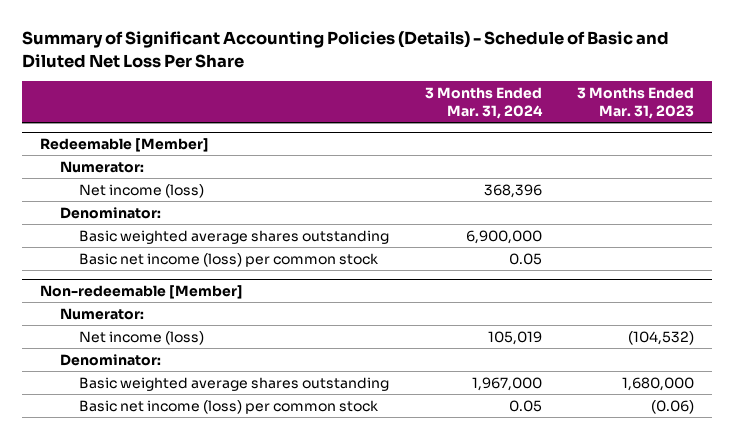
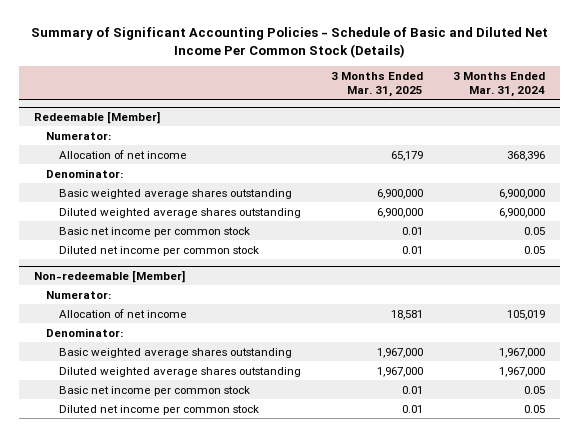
[22,31,670,68] Summary of Significant Accounting Policies (Details) - Schedule of Basic and Diluted Net Loss Per Share -> [30,26,548,58] Summary of Significant Accounting Policies - Schedule of Basic and Diluted Net Income Per Common Stock (Details)
[577,86,695,119] 3 Months Ended Mar. 31, 2023 -> none
none -> [330,71,423,98] 3 Months Ended Mar. 31, 2025
[79,183,205,198] Net income (loss) -> [58,149,187,159] Allocation of net income
none -> [58,207,301,218] Diluted weighted average shares outstanding
[79,252,379,267] Basic net income (loss) per common stock -> [58,226,250,237] Basic net income per common stock
none -> [58,245,259,256] Diluted net income per common stock
[79,330,205,345] Net income (loss) -> [58,308,187,318] Allocation of net income
none -> [58,366,301,377] Diluted weighted average shares outstanding
[79,399,379,414] Basic net income (loss) per common stock -> [58,385,250,396] Basic net income per common stock
none -> [58,404,259,415] Diluted net income per common stock

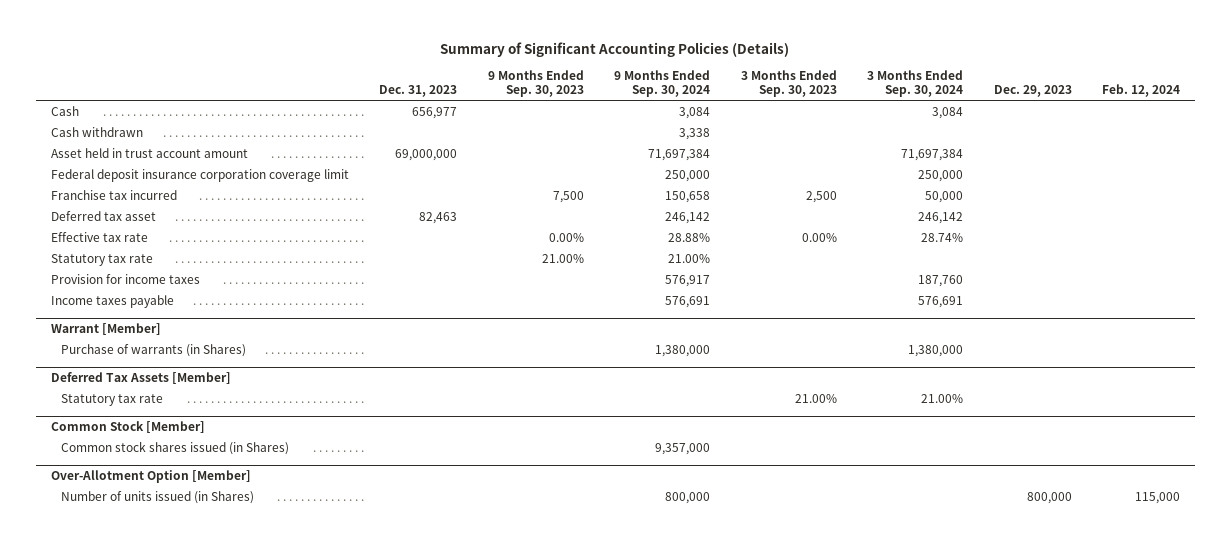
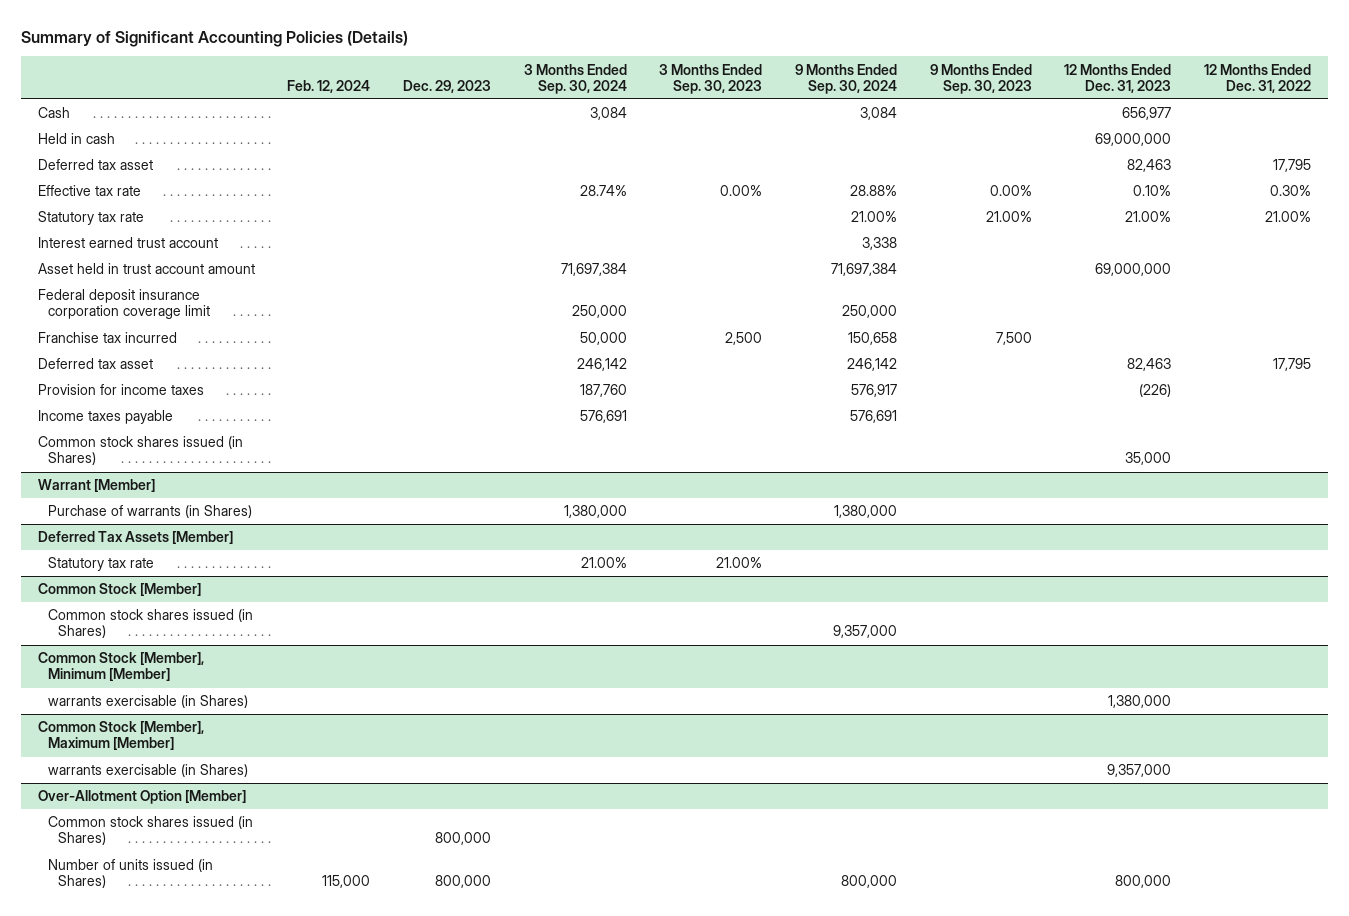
[379,85,458,98] Dec. 31, 2023 -> none
none -> [1064,63,1172,93] 12 Months Ended Dec. 31, 2023
none -> [1204,63,1312,93] 12 Months Ended Dec. 31, 2022
none -> [37,133,115,145] Held in cash
none -> [37,159,153,171] Deferred tax asset
[50,231,148,242] Effective tax rate -> [37,185,141,197] Effective tax rate
[50,253,153,266] Statutory tax rate -> [37,211,144,226] Statutory tax rate
[50,126,143,137] Cash withdrawn -> [37,237,218,249] Interest earned trust account
none -> [37,436,243,466] Common stock shares issued (in Shares)
none -> [37,652,204,682] Common Stock [Member], Minimum [Member]
none -> [47,695,248,709] warrants exercisable (in Shares)
none -> [37,721,204,751] Common Stock [Member], Maximum [Member]
none -> [47,764,248,778] warrants exercisable (in Shares)
none -> [47,816,253,846] Common stock shares issued (in Shares)

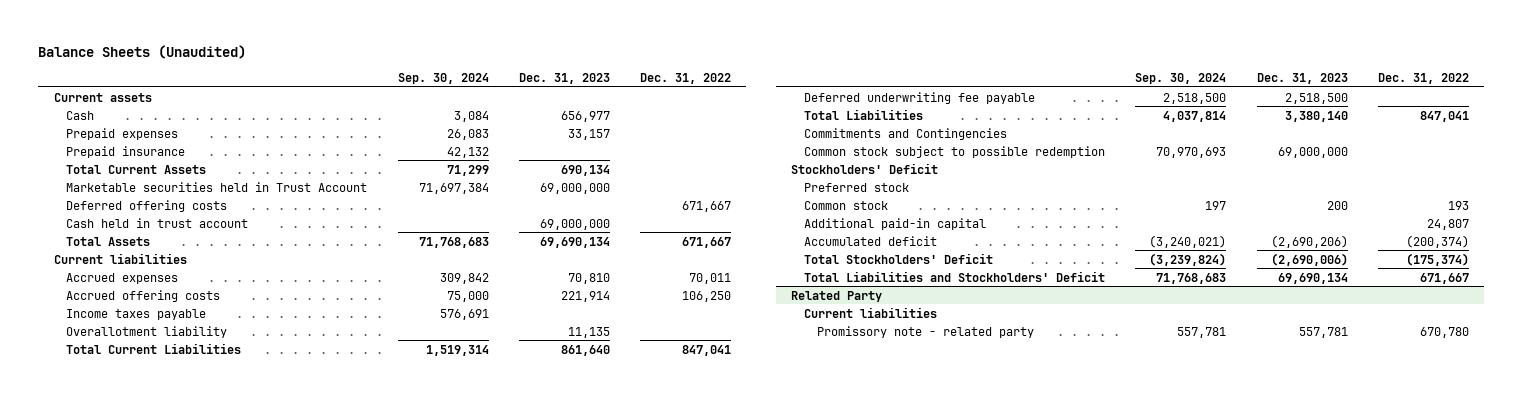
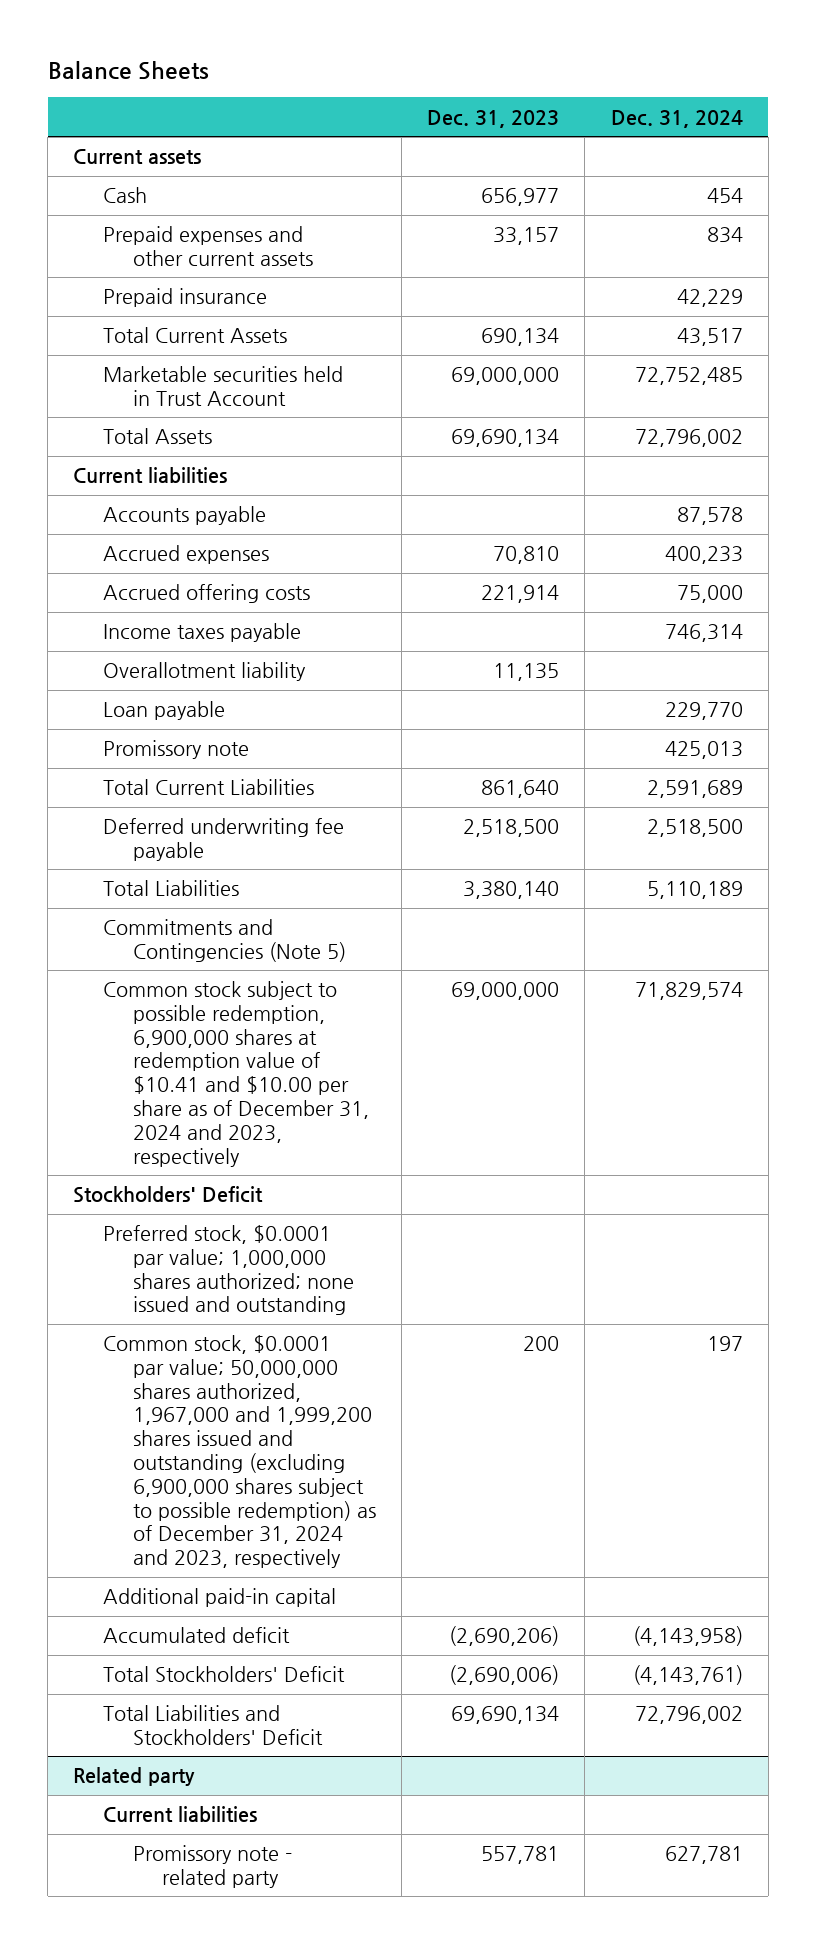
[38,44,247,59] Balance Sheets (Unaudited) -> [47,60,209,80] Balance Sheets
[397,73,489,85] Sep. 30, 2024 -> none
[640,73,732,85] Dec. 31, 2022 -> none
none -> [610,109,743,128] Dec. 31, 2024
[66,127,179,140] Prepaid expenses -> [103,226,313,266] Prepaid expenses and other current assets
[66,199,228,212] Deferred offering costs -> none
[66,217,249,228] Cash held in trust account -> none
none -> [103,506,267,526] Accounts payable
none -> [103,701,226,721] Loan payable
none -> [103,740,250,760] Promissory note
[803,127,1007,140] Commitments and Contingencies -> [103,919,346,962] Commitments and Contingencies (Note 5)
[803,145,1105,158] Common stock subject to possible redemption -> [103,981,369,1167] Common stock subject to possible redemption, 6,900,000 shares at redemption value of $10.41 and $10.00 per share as of December 31, 2024 and 2023, respectively
[803,182,909,192] Preferred stock -> [103,1225,354,1316] Preferred stock, $0.0001 par value; 1,000,000 shares authorized; none issued and outstanding
[803,200,888,210] Common stock -> [103,1335,376,1569] Common stock, $0.0001 par value; 50,000,000 shares authorized, 1,967,000 and 1,999,200 shares issued and outstanding (excluding 6,900,000 shares subject to possible redemption) as of December 31, 2024 and 2023, respectively
[791,290,883,302] Related Party -> [73,1767,196,1787] Related party

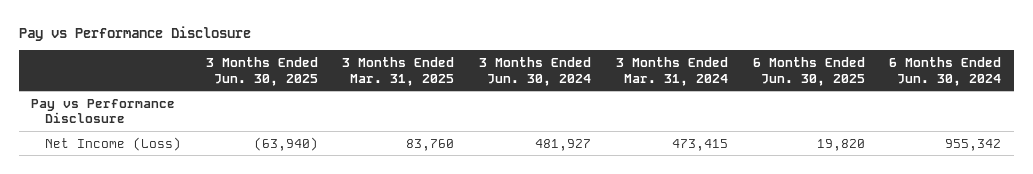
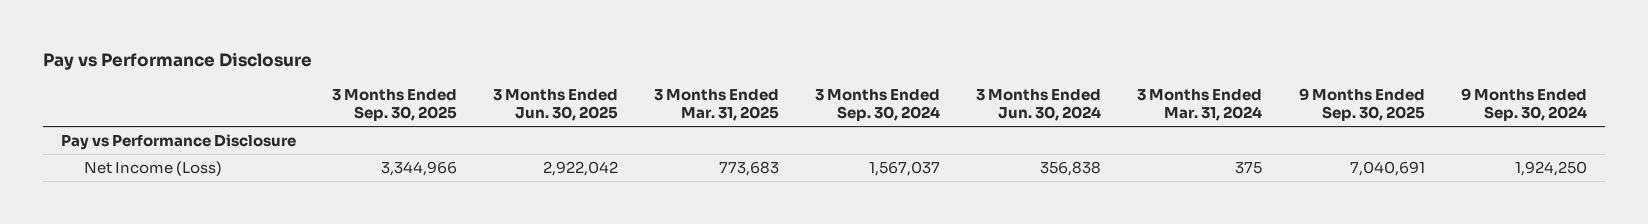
[752,56,865,86] 6 Months Ended Jun. 30, 2025 -> none
[889,56,1002,86] 6 Months Ended Jun. 30, 2024 -> none
none -> [332,89,458,121] 3 Months Ended Sep. 30, 2025
none -> [815,89,941,121] 3 Months Ended Sep. 30, 2024
none -> [1298,88,1425,121] 9 Months Ended Sep. 30, 2025
none -> [1460,88,1587,121] 9 Months Ended Sep. 30, 2024
[253,136,318,151] (63,940) -> [543,160,619,176] 2,922,042
[406,138,455,151] 83,760 -> [719,160,780,176] 773,683
[535,138,592,151] 481,927 -> [1040,160,1102,176] 356,838
[671,138,728,151] 473,415 -> [1235,161,1263,174] 375

